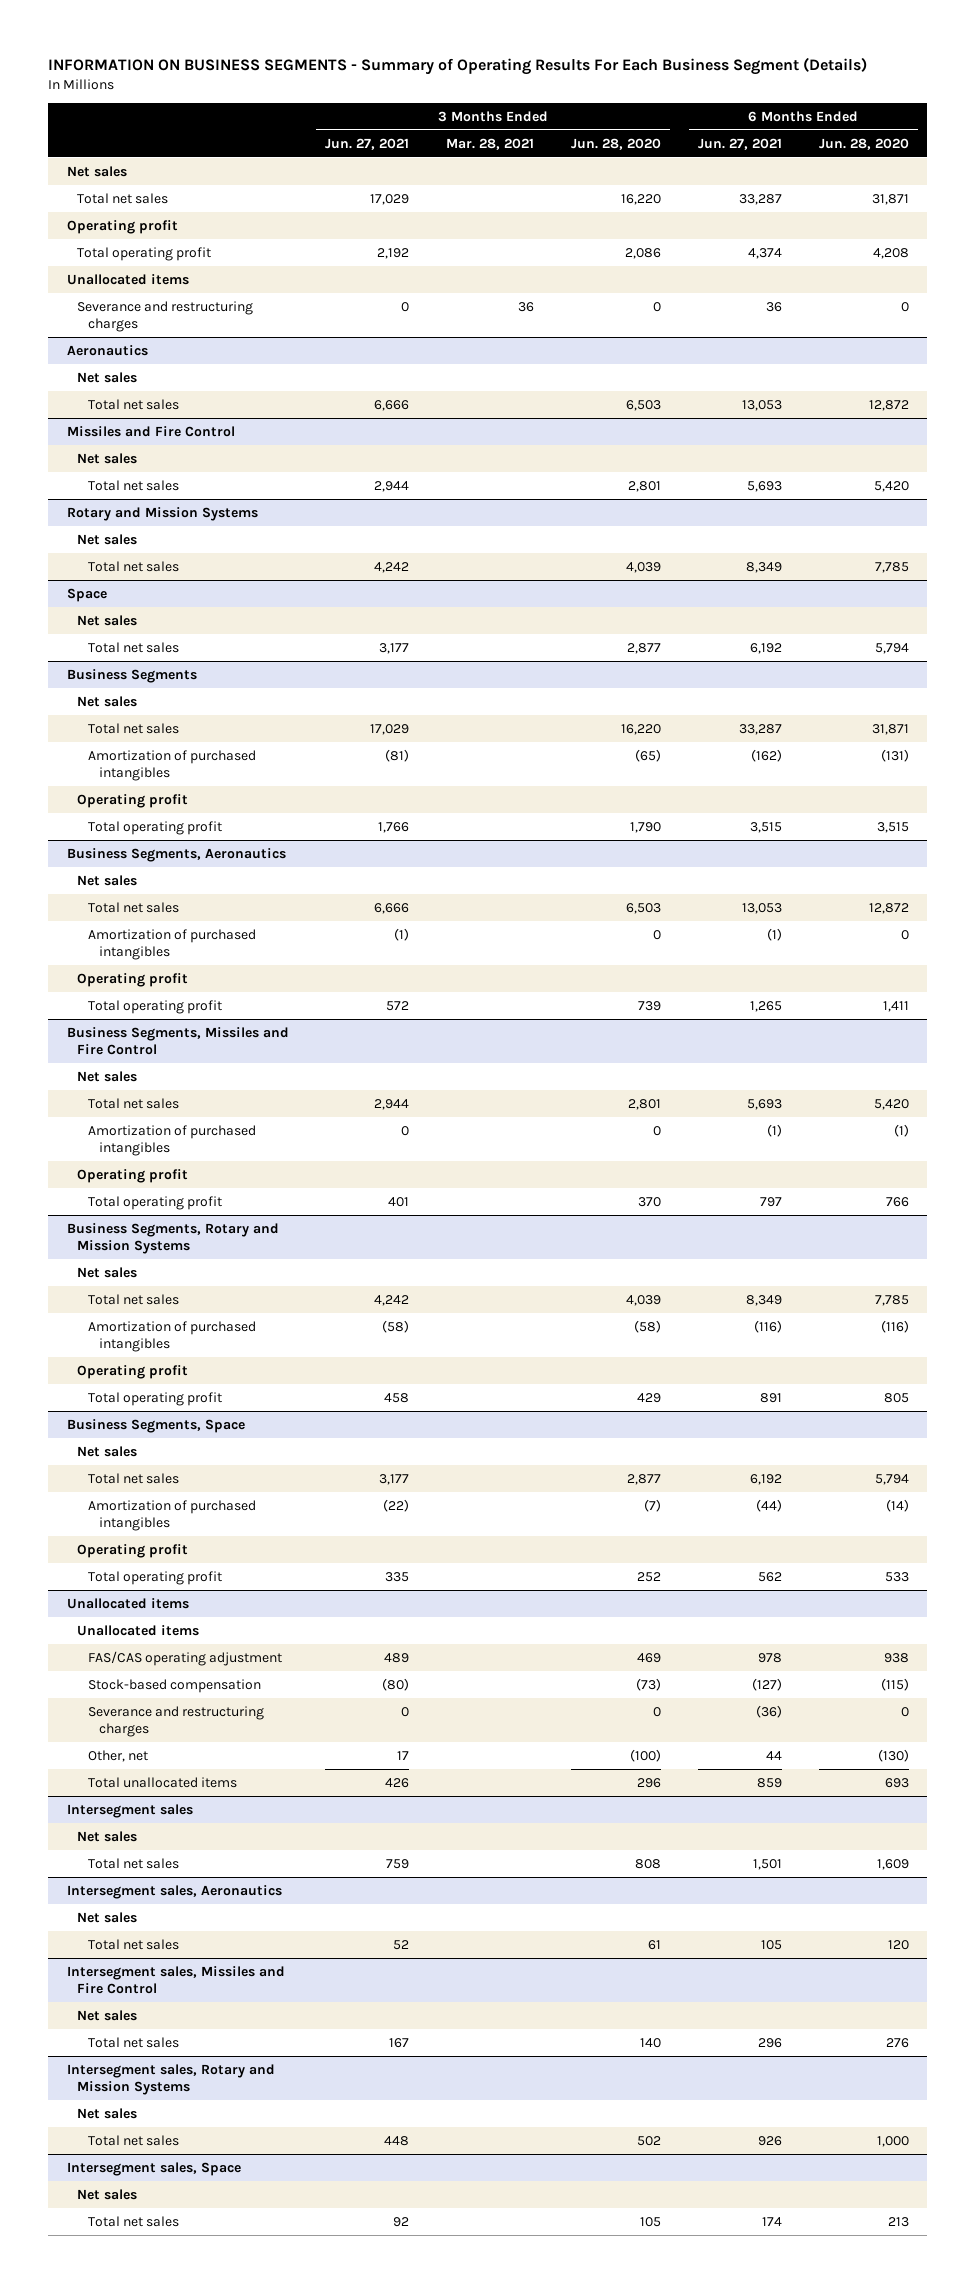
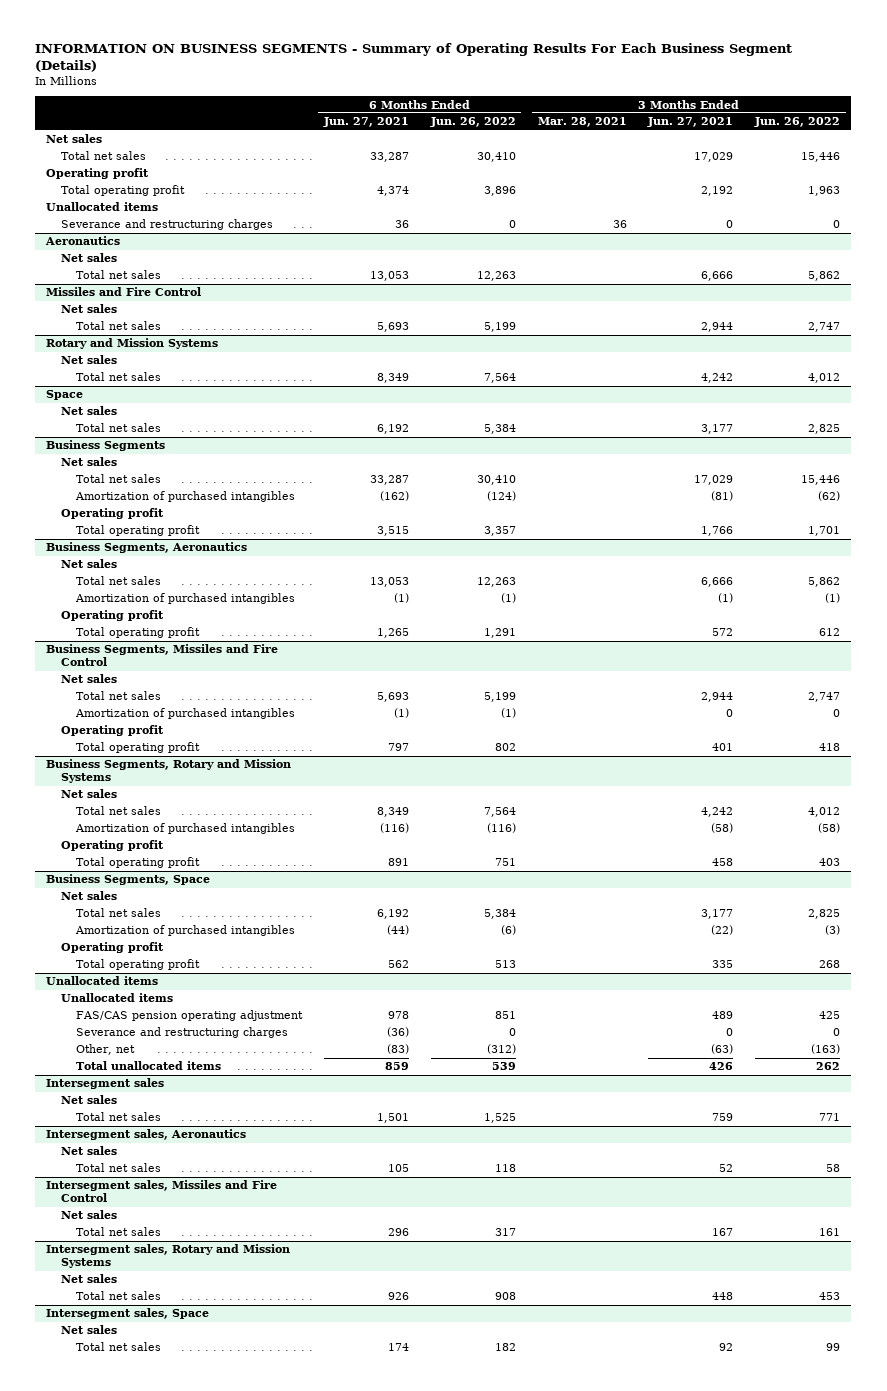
[570,137,661,150] Jun. 28, 2020 -> none
[818,137,909,150] Jun. 28, 2020 -> none
none -> [429,117,516,128] Jun. 26, 2022
none -> [754,117,841,128] Jun. 26, 2022
[87,1678,261,1693] Stock-based compensation -> none
[87,1650,282,1666] FAS/CAS operating adjustment -> [75,1010,303,1022] FAS/CAS pension operating adjustment
[397,1750,410,1760] 17 -> [711,1044,734,1055] (63)
[765,1750,782,1760] 44 -> [386,1044,409,1055] (83)

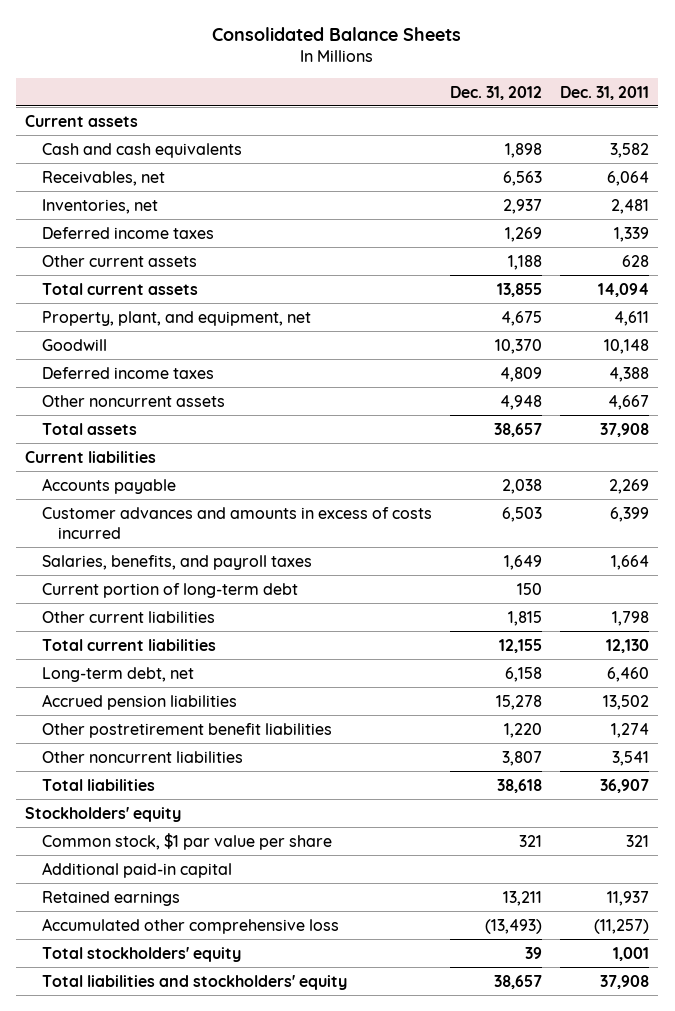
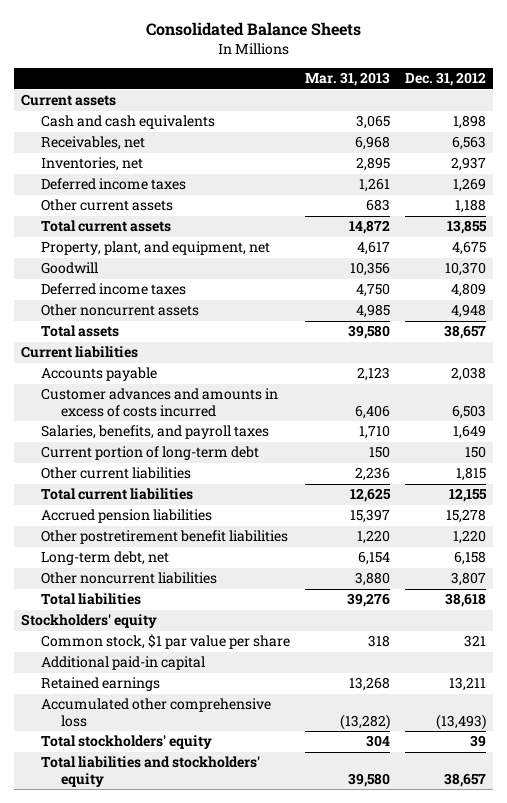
[560,85,650,100] Dec. 31, 2011 -> none
none -> [305,72,391,87] Mar. 31, 2013
[41,666,194,682] Long-term debt, net -> [41,551,170,566] Long-term debt, net

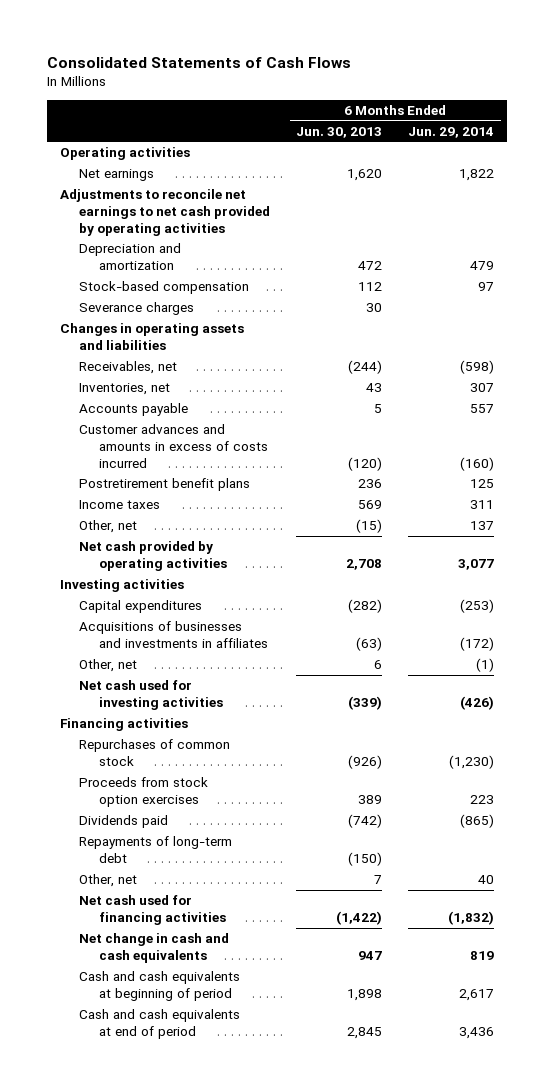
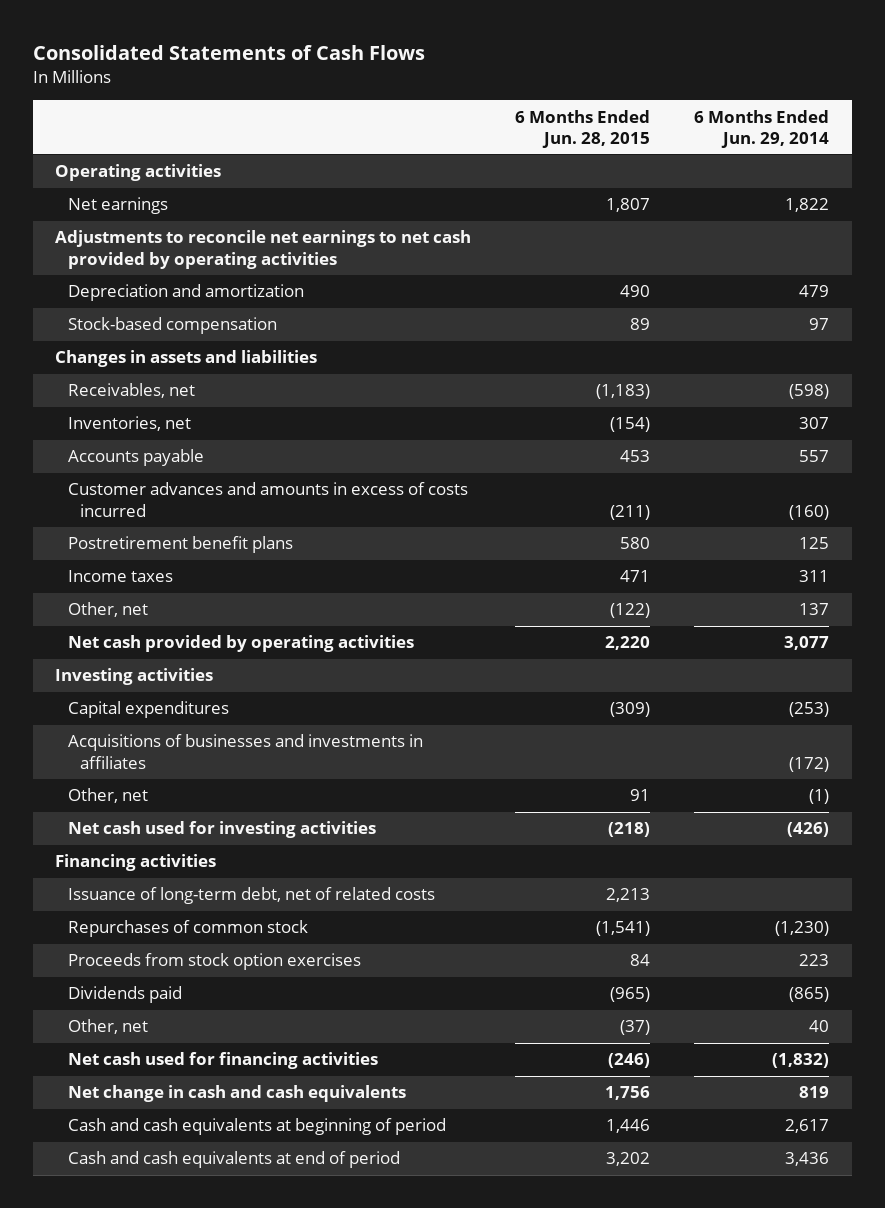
[296,126,383,138] Jun. 30, 2013 -> none
none -> [515,109,651,148] 6 Months Ended Jun. 28, 2015
[79,302,195,316] Severance charges -> none
[60,323,245,350] Changes in operating assets and liabilities -> [55,350,318,368] Changes in assets and liabilities
none -> [67,887,435,905] Issuance of long-term debt, net of related costs
[79,836,233,863] Repayments of long-term debt -> none

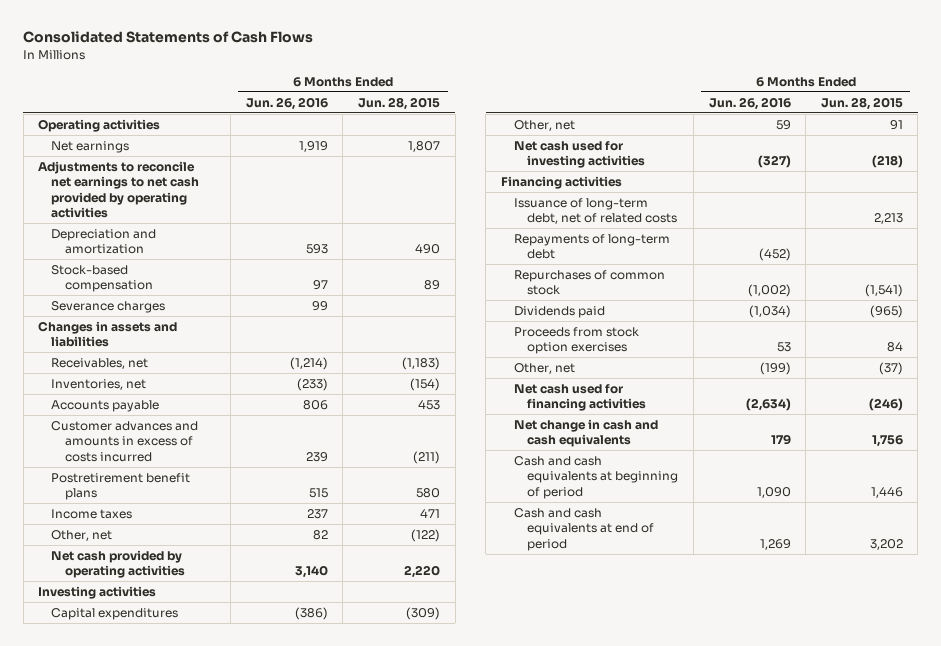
[694,109,830,148] 6 Months Ended Jun. 29, 2014 -> none
none -> [245,96,328,110] Jun. 26, 2016
none -> [51,300,166,313] Severance charges
[67,734,423,769] Acquisitions of businesses and investments in affiliates -> none
none -> [514,233,671,260] Repayments of long-term debt
[67,953,361,971] Proceeds from stock option exercises -> [514,326,640,355] Proceeds from stock option exercises

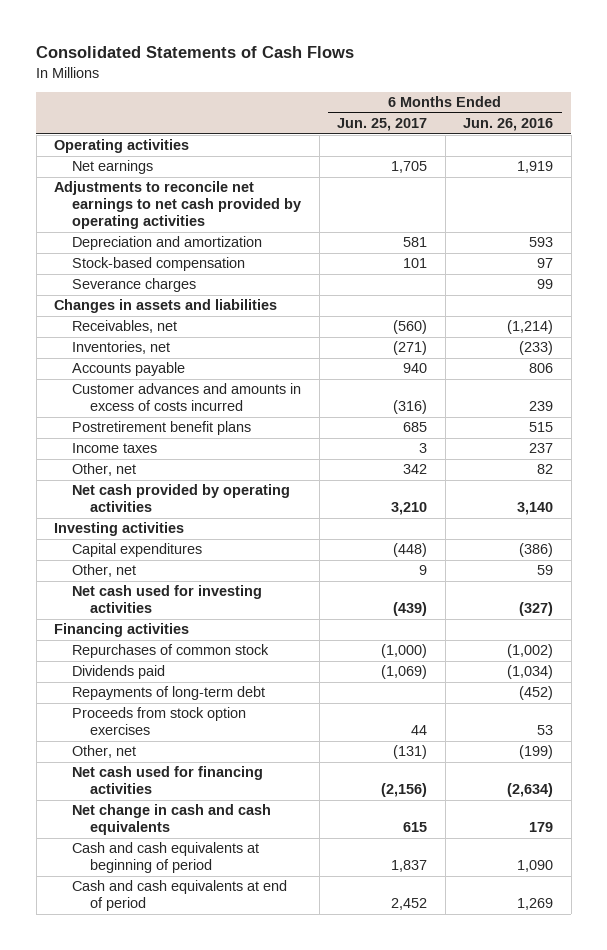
[358,96,441,110] Jun. 28, 2015 -> none
none -> [337,118,428,132] Jun. 25, 2017
[514,197,678,225] Issuance of long-term debt, net of related costs -> none
[514,233,671,260] Repayments of long-term debt -> [72,686,266,701] Repayments of long-term debt

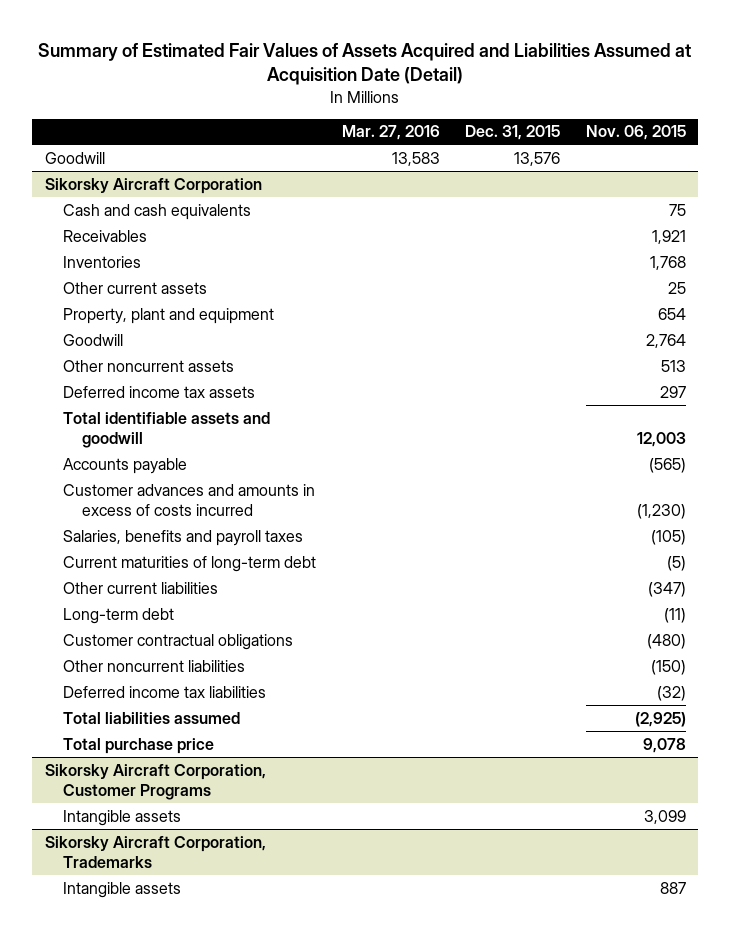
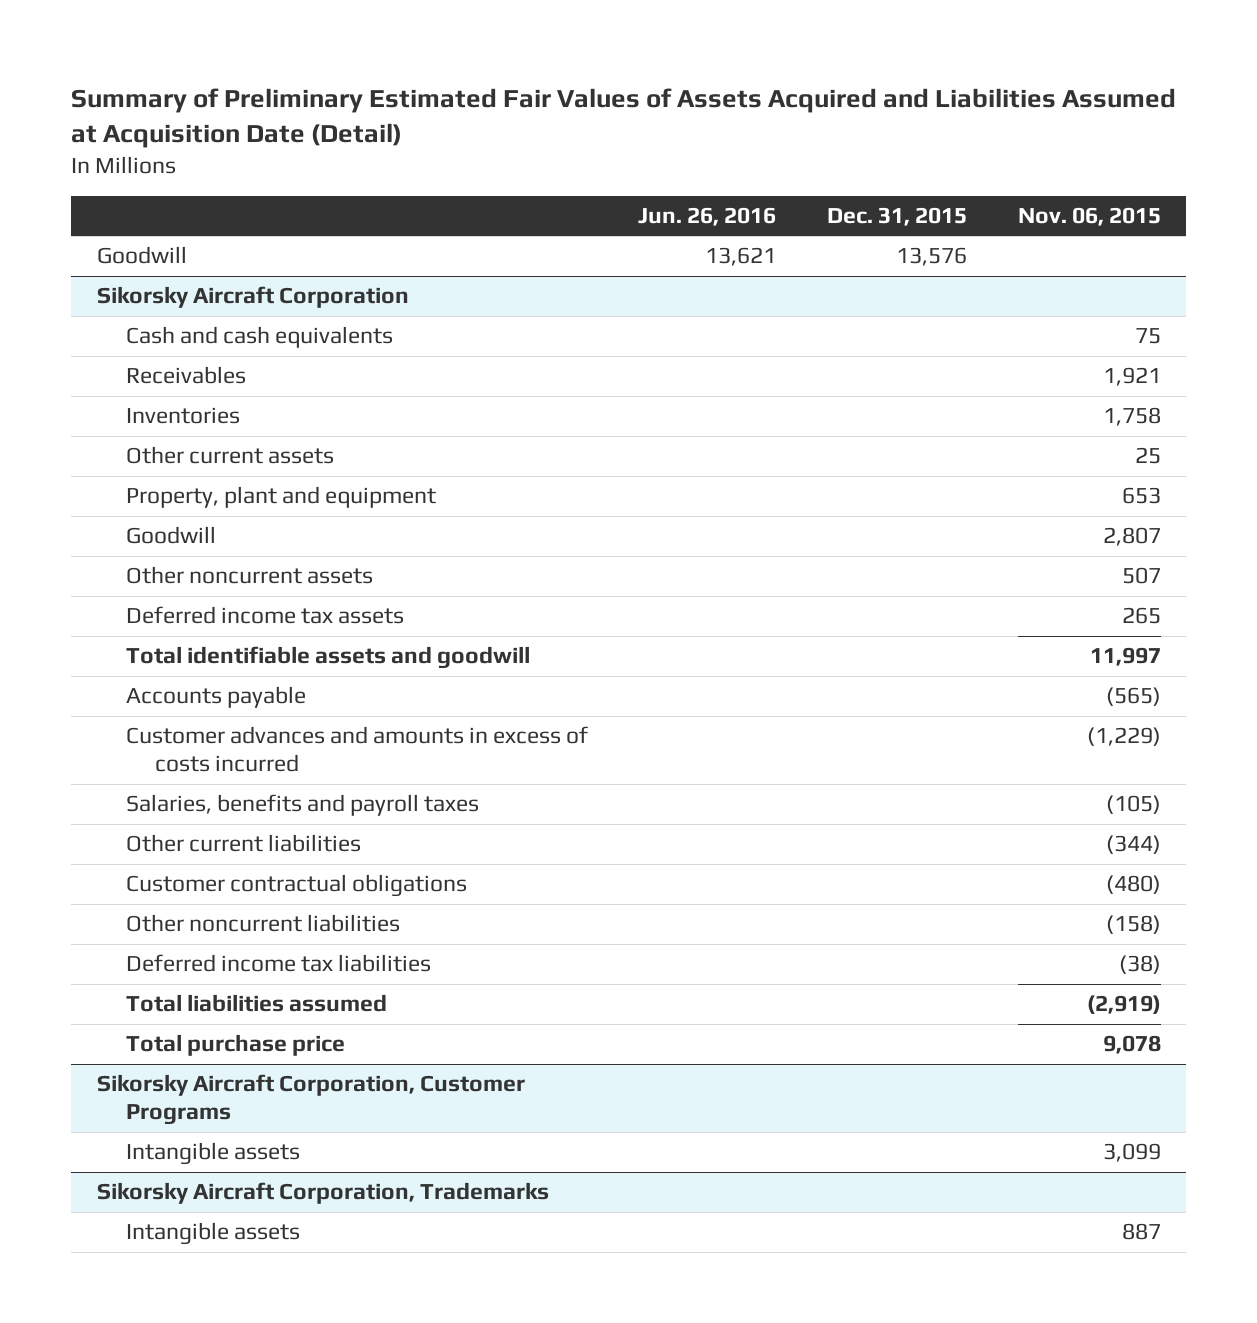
[38,42,692,86] Summary of Estimated Fair Values of Assets Acquired and Liabilities Assumed at Acquisition Date (Detail) -> [71,87,1177,148] Summary of Preliminary Estimated Fair Values of Assets Acquired and Liabilities Assumed at Acquisition Date (Detail)
[341,125,440,141] Mar. 27, 2016 -> none
none -> [638,206,777,226] Jun. 26, 2016
[649,255,686,270] 1,768 -> [1102,407,1161,427] 1,758
[657,307,686,320] 654 -> [1121,487,1161,505] 653
[645,333,686,348] 2,764 -> [1102,527,1161,547] 2,807
[660,359,686,372] 513 -> [1121,567,1161,585] 507
[659,385,686,398] 297 -> [1121,607,1161,625] 265
[636,432,686,448] 12,003 -> [1089,647,1161,667] 11,997
[636,504,686,520] (1,230) -> [1086,727,1161,747] (1,229)
[63,555,317,572] Current maturities of long-term debt -> none
[63,607,175,624] Long-term debt -> none
[647,581,686,597] (347) -> [1105,835,1161,855] (344)
[650,659,686,675] (150) -> [1105,915,1161,935] (158)
[656,685,686,701] (32) -> [1118,955,1161,975] (38)
[634,711,686,727] (2,925) -> [1086,995,1161,1015] (2,919)

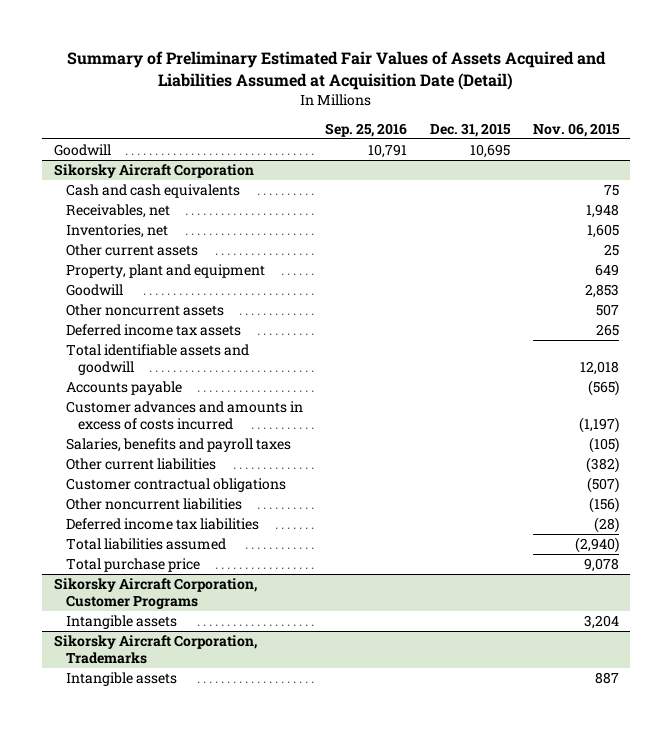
[638,206,777,226] Jun. 26, 2016 -> none
none -> [325,122,408,137] Sep. 25, 2016
[895,247,967,267] 13,576 -> [470,144,511,159] 10,695
[125,366,246,385] Receivables -> [65,204,170,219] Receivables, net
[1102,367,1161,387] 1,921 -> [585,204,619,219] 1,948
[125,407,240,425] Inventories -> [65,224,168,239] Inventories, net
[1102,407,1161,427] 1,758 -> [586,224,619,239] 1,605
[1121,487,1161,505] 653 -> [594,264,619,277] 649
[1102,527,1161,547] 2,807 -> [584,284,619,299] 2,853
[1089,647,1161,667] 11,997 -> [579,360,619,375] 12,018
[1086,727,1161,747] (1,229) -> [578,416,619,433] (1,197)
[1105,835,1161,855] (344) -> [585,457,619,474] (382)
[1105,875,1161,895] (480) -> [586,477,619,494] (507)
[1105,915,1161,935] (158) -> [588,497,619,514] (156)
[1118,955,1161,975] (38) -> [593,517,619,534] (28)
[1086,995,1161,1015] (2,919) -> [574,537,619,554] (2,940)
[1102,1143,1161,1163] 3,099 -> [583,615,619,630] 3,204

